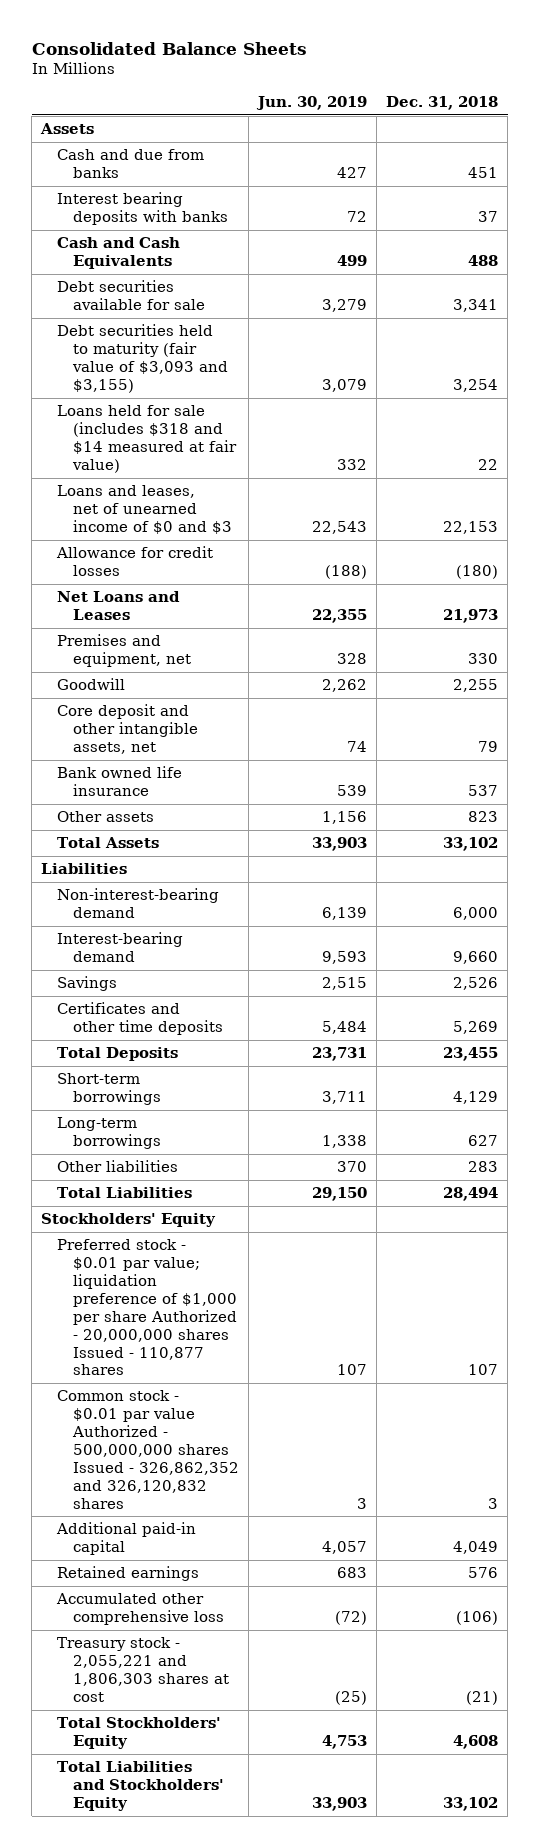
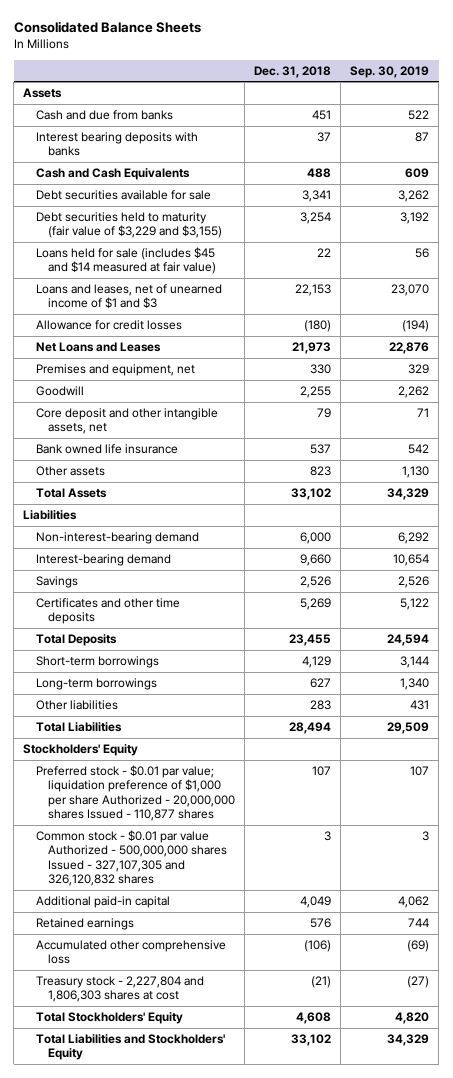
[256,95,368,110] Jun. 30, 2019 -> none
none -> [350,65,430,78] Sep. 30, 2019
[57,324,229,393] Debt securities held to maturity (fair value of $3,093 and $3,155) -> [35,211,223,239] Debt securities held to maturity (fair value of $3,229 and $3,155)
[57,405,238,473] Loans held for sale (includes $318 and $14 measured at fair value) -> [35,246,217,275] Loans held for sale (includes $45 and $14 measured at fair value)
[57,485,233,535] Loans and leases, net of unearned income of $0 and $3 -> [35,283,222,310] Loans and leases, net of unearned income of $1 and $3
[57,1390,240,1509] Common stock - $0.01 par value Authorized - 500,000,000 shares Issued - 326,862,352 and 326,120,832 shares -> [35,829,228,887] Common stock - $0.01 par value Authorized - 500,000,000 shares Issued - 327,107,305 and 326,120,832 shares
[57,1637,230,1702] Treasury stock - 2,055,221 and 1,806,303 shares at cost -> [35,975,204,1003] Treasury stock - 2,227,804 and 1,806,303 shares at cost

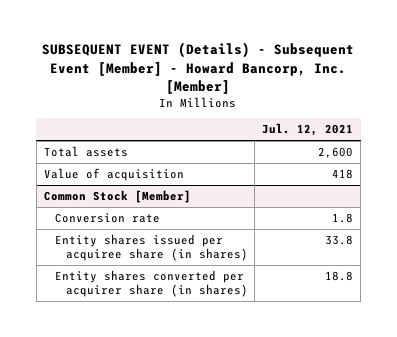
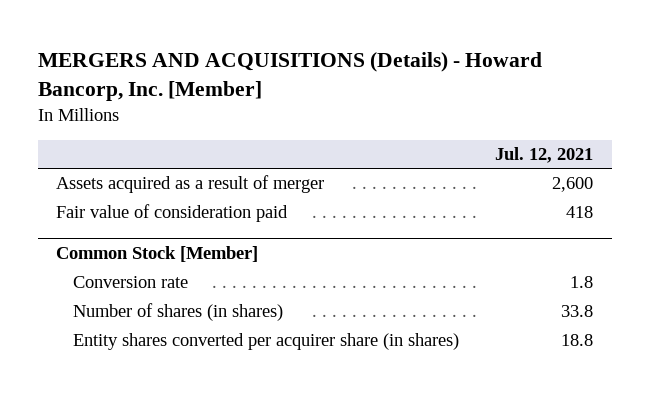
[42,42,355,94] SUBSEQUENT EVENT (Details) - Subsequent Event [Member] - Howard Bancorp, Inc. [Member] -> [38,52,543,101] MERGERS AND ACQUISITIONS (Details) - Howard Bancorp, Inc. [Member]
[43,146,128,158] Total assets -> [56,175,325,194] Assets acquired as a result of merger
[43,168,184,182] Value of acquisition -> [56,204,289,223] Fair value of consideration paid
[54,234,248,262] Entity shares issued per acquiree share (in shares) -> [73,303,284,322] Number of shares (in shares)

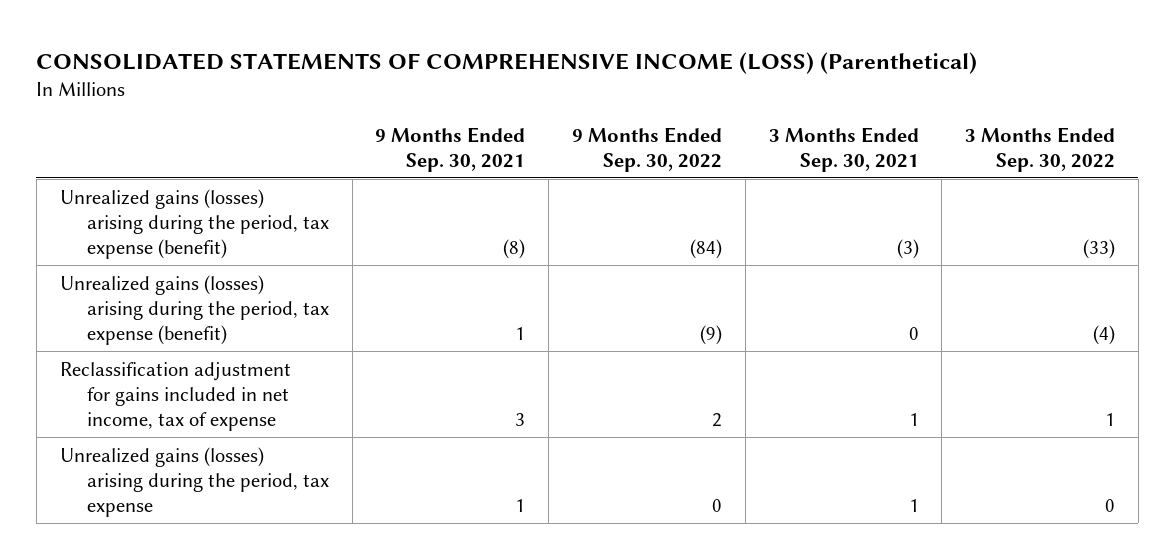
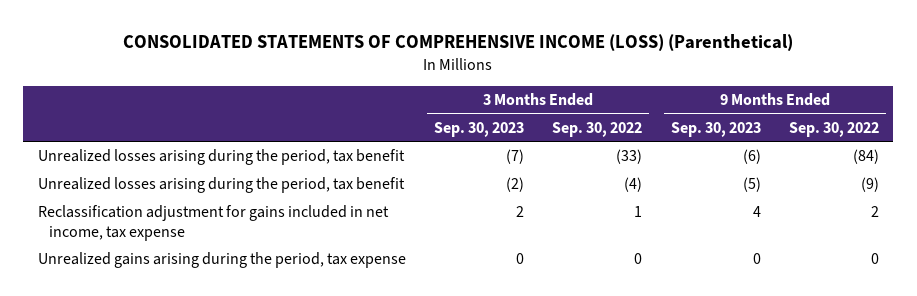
[375,126,526,172] 9 Months Ended Sep. 30, 2021 -> none
[768,126,919,172] 3 Months Ended Sep. 30, 2021 -> none
none -> [434,121,525,137] Sep. 30, 2023
none -> [670,121,761,137] Sep. 30, 2023
[59,188,329,260] Unrealized gains (losses) arising during the period, tax expense (benefit) -> [37,149,405,166] Unrealized losses arising during the period, tax benefit
[59,274,329,346] Unrealized gains (losses) arising during the period, tax expense (benefit) -> [37,177,405,194] Unrealized losses arising during the period, tax benefit
[59,361,291,432] Reclassification adjustment for gains included in net income, tax of expense -> [37,205,389,241] Reclassification adjustment for gains included in net income, tax expense
[59,446,329,518] Unrealized gains (losses) arising during the period, tax expense -> [37,252,406,269] Unrealized gains arising during the period, tax expense

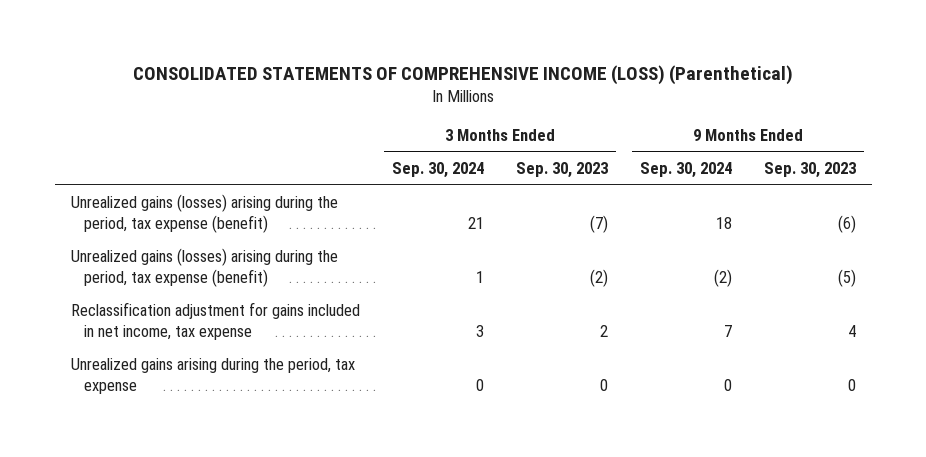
[552,121,643,137] Sep. 30, 2022 -> none
[789,121,880,137] Sep. 30, 2022 -> none
none -> [391,162,484,179] Sep. 30, 2024
none -> [639,162,732,179] Sep. 30, 2024
[37,149,405,166] Unrealized losses arising during the period, tax benefit -> [70,194,338,234] Unrealized gains (losses) arising during the period, tax expense (benefit)
[37,177,405,194] Unrealized losses arising during the period, tax benefit -> [70,248,338,288] Unrealized gains (losses) arising during the period, tax expense (benefit)

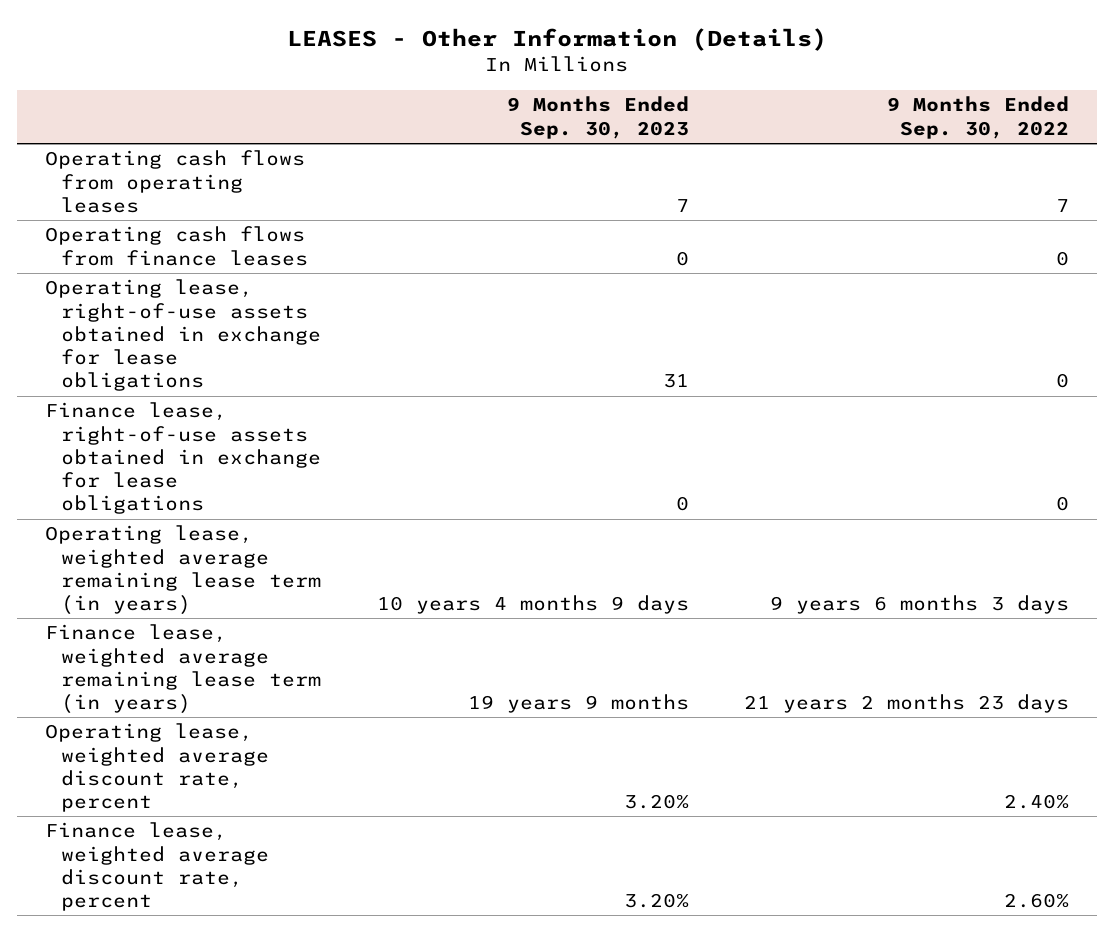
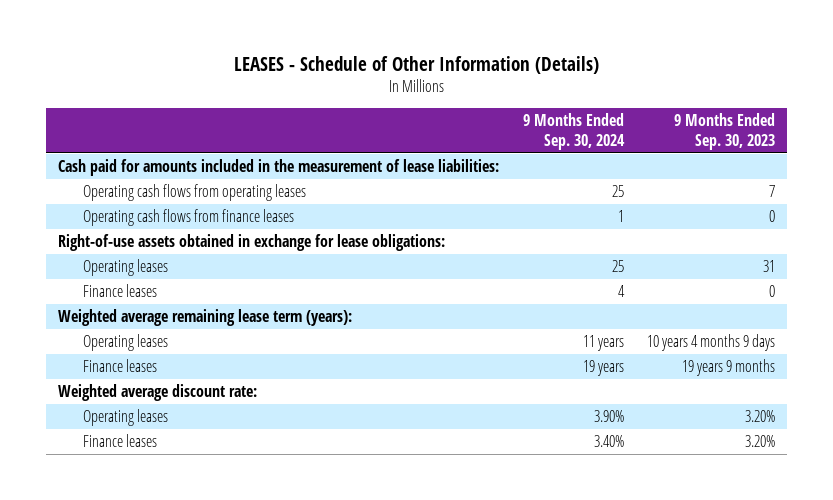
[287,28,828,52] LEASES - Other Information (Details) -> [233,55,599,74] LEASES - Schedule of Other Information (Details)
[887,96,1070,139] 9 Months Ended Sep. 30, 2022 -> none
none -> [522,113,625,150] 9 Months Ended Sep. 30, 2024
none -> [57,159,499,177] Cash paid for amounts included in the measurement of lease liabilities:
none -> [57,234,445,252] Right-of-use assets obtained in exchange for lease obligations:
[45,279,321,392] Operating lease, right-of-use assets obtained in exchange for lease obligations -> [82,259,168,277] Operating leases
[45,402,321,515] Finance lease, right-of-use assets obtained in exchange for lease obligations -> [82,284,157,298] Finance leases
none -> [57,309,352,327] Weighted average remaining lease term (years):
[45,525,321,616] Operating lease, weighted average remaining lease term (in years) -> [82,334,168,352] Operating leases
[45,624,321,715] Finance lease, weighted average remaining lease term (in years) -> [82,359,157,373] Finance leases
none -> [57,384,257,402] Weighted average discount rate:
[45,723,269,813] Operating lease, weighted average discount rate, percent -> [82,409,168,427] Operating leases
[45,822,269,912] Finance lease, weighted average discount rate, percent -> [82,434,157,448] Finance leases

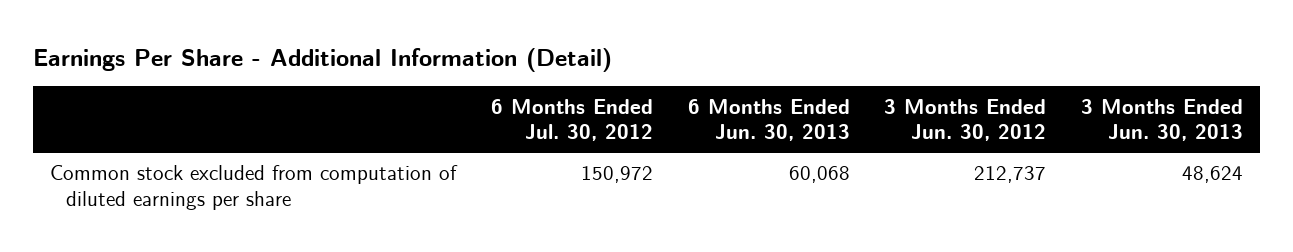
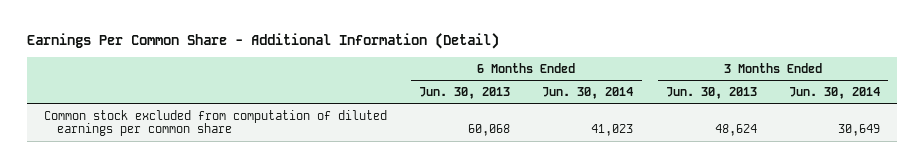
[33,47,613,72] Earnings Per Share - Additional Information (Detail) -> [27,33,500,50] Earnings Per Common Share - Additional Information (Detail)
[491,98,654,142] 6 Months Ended Jul. 30, 2012 -> none
[884,98,1047,142] 3 Months Ended Jun. 30, 2012 -> none
none -> [542,86,634,99] Jun. 30, 2014
none -> [789,86,881,99] Jun. 30, 2014
[50,165,459,210] Common stock excluded from computation of diluted earnings per share -> [43,109,387,137] Common stock excluded from computation of diluted earnings per common share

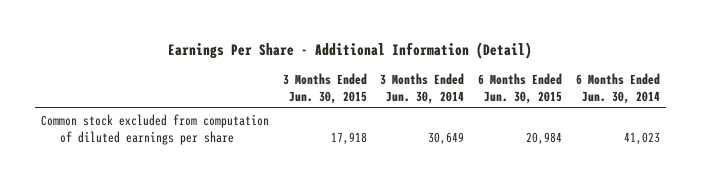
[27,33,500,50] Earnings Per Common Share - Additional Information (Detail) -> [168,41,533,59] Earnings Per Share - Additional Information (Detail)
[418,86,510,99] Jun. 30, 2013 -> none
[665,86,757,99] Jun. 30, 2013 -> none
none -> [282,73,367,104] 3 Months Ended Jun. 30, 2015
none -> [478,73,563,104] 6 Months Ended Jun. 30, 2015
[43,109,387,137] Common stock excluded from computation of diluted earnings per common share -> [41,114,270,145] Common stock excluded from computation of diluted earnings per share

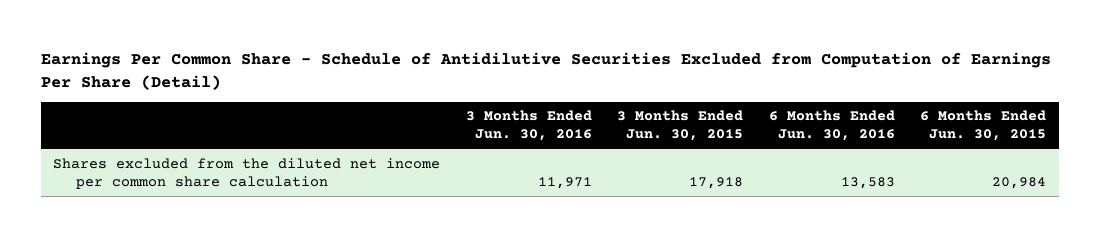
[168,41,533,59] Earnings Per Share - Additional Information (Detail) -> [40,51,1051,90] Earnings Per Common Share - Schedule of Antidilutive Securities Excluded from Computation of Earnings Per Share (Detail)
[380,73,465,104] 3 Months Ended Jun. 30, 2014 -> none
[575,73,660,104] 6 Months Ended Jun. 30, 2014 -> none
none -> [465,110,592,142] 3 Months Ended Jun. 30, 2016
none -> [768,110,895,142] 6 Months Ended Jun. 30, 2016
[41,114,270,145] Common stock excluded from computation of diluted earnings per share -> [53,157,441,189] Shares excluded from the diluted net income per common share calculation

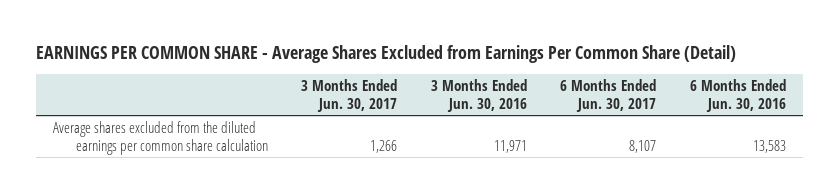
[40,51,1051,90] Earnings Per Common Share - Schedule of Antidilutive Securities Excluded from Computation of Earnings Per Share (Detail) -> [35,45,736,64] EARNINGS PER COMMON SHARE - Average Shares Excluded from Earnings Per Common Share (Detail)
[617,110,744,142] 3 Months Ended Jun. 30, 2015 -> none
[920,110,1047,142] 6 Months Ended Jun. 30, 2015 -> none
none -> [301,79,398,112] 3 Months Ended Jun. 30, 2017
none -> [560,79,657,112] 6 Months Ended Jun. 30, 2017
[53,157,441,189] Shares excluded from the diluted net income per common share calculation -> [52,121,268,155] Average shares excluded from the diluted earnings per common share calculation

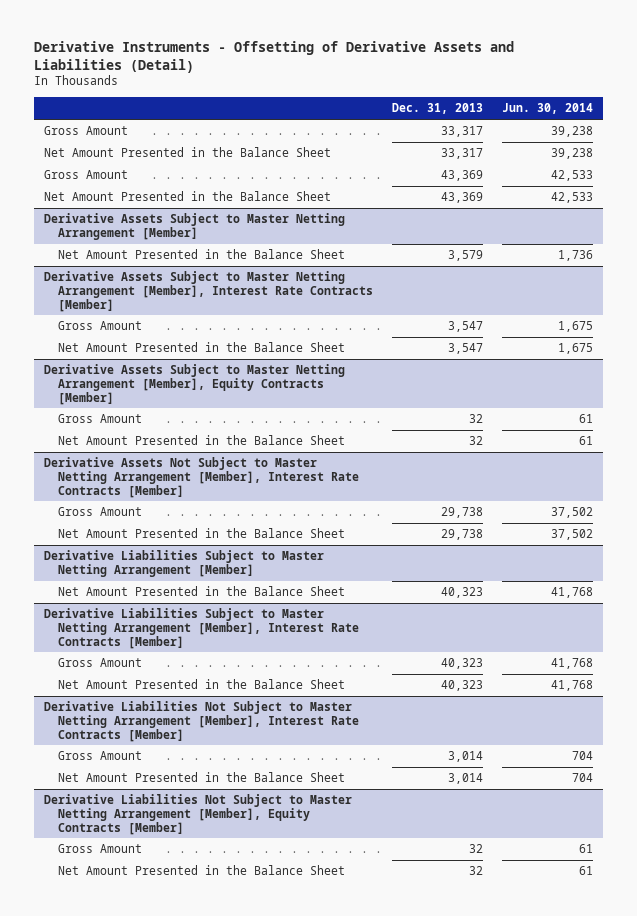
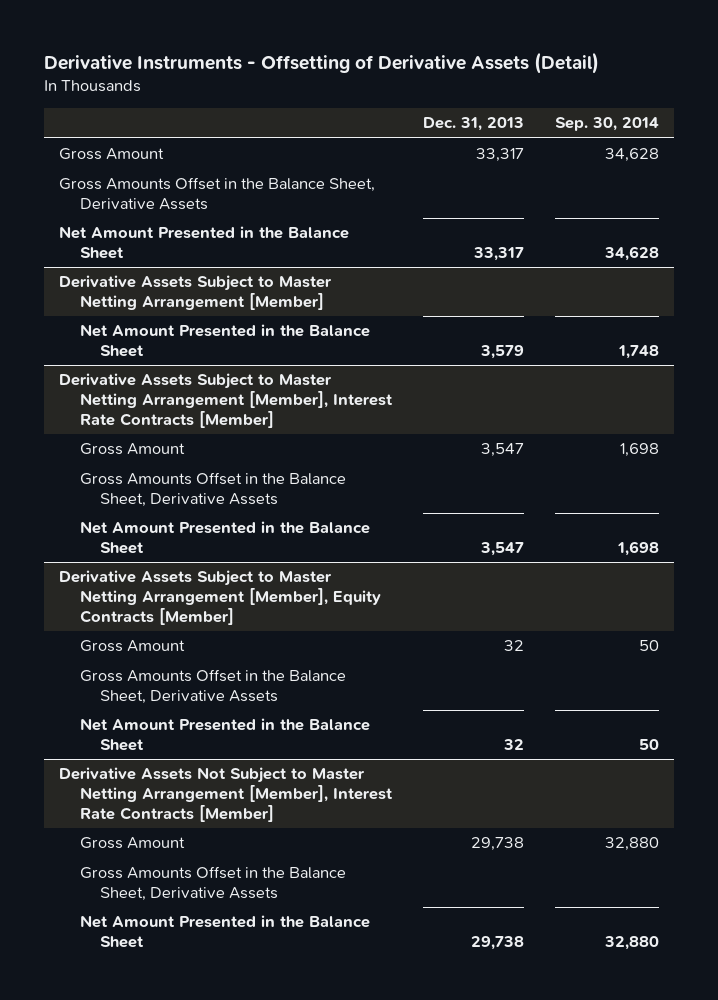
[33,40,514,73] Derivative Instruments - Offsetting of Derivative Assets and Liabilities (Detail) -> [43,52,599,75] Derivative Instruments - Offsetting of Derivative Assets (Detail)
[502,103,594,115] Jun. 30, 2014 -> none
none -> [554,117,659,132] Sep. 30, 2014
none -> [59,177,376,211] Gross Amounts Offset in the Balance Sheet, Derivative Assets
[43,170,128,180] Gross Amount -> none
[43,191,331,202] Net Amount Presented in the Balance Sheet -> none
none -> [79,472,346,508] Gross Amounts Offset in the Balance Sheet, Derivative Assets
none -> [79,669,346,705] Gross Amounts Offset in the Balance Sheet, Derivative Assets
none -> [79,866,346,902] Gross Amounts Offset in the Balance Sheet, Derivative Assets
[43,550,324,577] Derivative Liabilities Subject to Master Netting Arrangement [Member] -> none
[57,586,345,597] Net Amount Presented in the Balance Sheet -> none
[43,608,359,649] Derivative Liabilities Subject to Master Netting Arrangement [Member], Interest Rate Contracts [Member] -> none
[57,658,142,668] Gross Amount -> none
[57,679,345,690] Net Amount Presented in the Balance Sheet -> none
[43,701,359,742] Derivative Liabilities Not Subject to Master Netting Arrangement [Member], Interest Rate Contracts [Member] -> none
[57,751,142,761] Gross Amount -> none
[57,772,345,783] Net Amount Presented in the Balance Sheet -> none
[43,794,352,835] Derivative Liabilities Not Subject to Master Netting Arrangement [Member], Equity Contracts [Member] -> none
[57,844,142,854] Gross Amount -> none
[57,865,345,876] Net Amount Presented in the Balance Sheet -> none

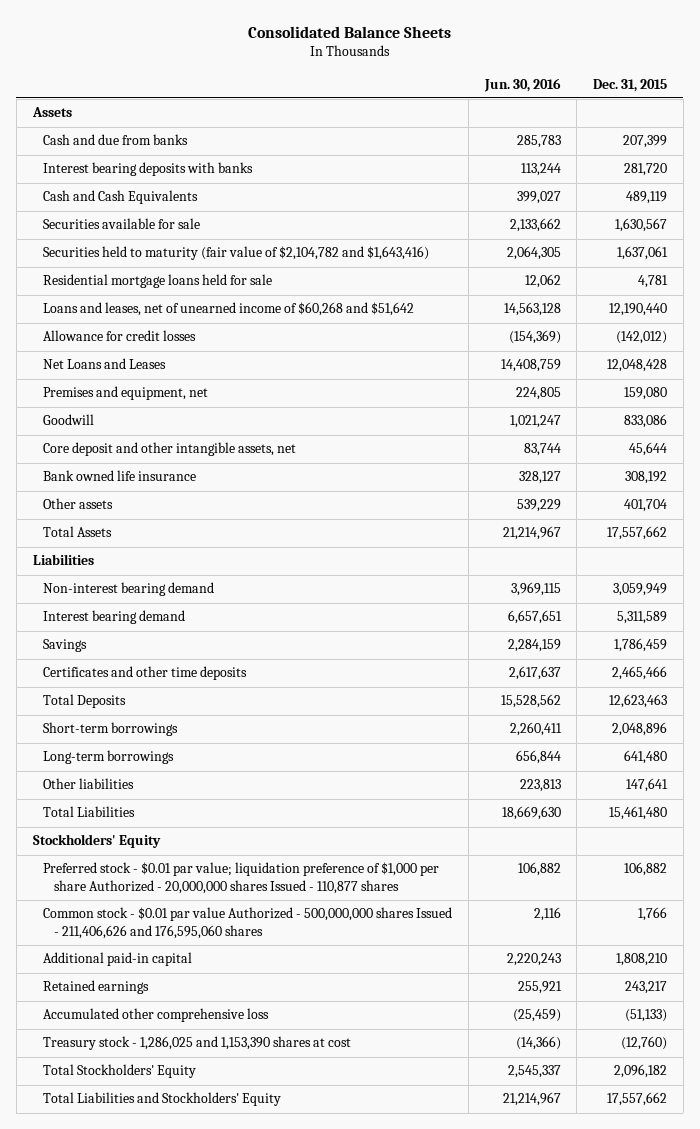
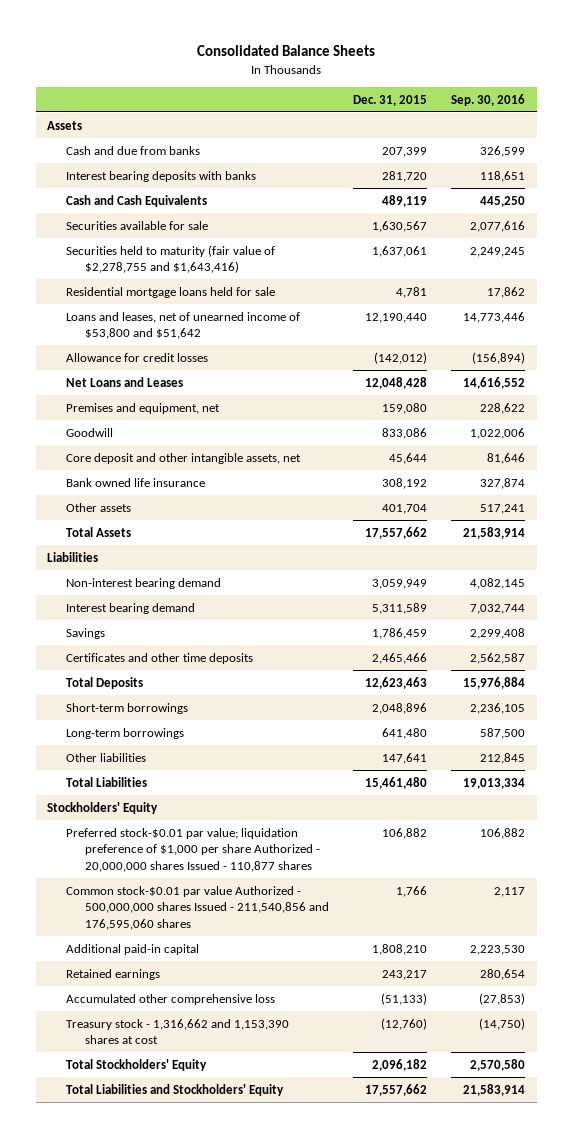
[483,77,561,92] Jun. 30, 2016 -> none
none -> [450,93,525,106] Sep. 30, 2016
[43,246,430,261] Securities held to maturity (fair value of $2,104,782 and $1,643,416) -> [66,244,276,274] Securities held to maturity (fair value of $2,278,755 and $1,643,416)
[43,302,415,317] Loans and leases, net of unearned income of $60,268 and $51,642 -> [66,311,301,340] Loans and leases, net of unearned income of $53,800 and $51,642
[43,862,440,894] Preferred stock - $0.01 par value; liquidation preference of $1,000 per share Authorized - 20,000,000 shares Issued - 110,877 shares -> [66,827,321,872] Preferred stock-$0.01 par value; liquidation preference of $1,000 per share Authorized - 20,000,000 shares Issued - 110,877 shares
[43,907,453,939] Common stock - $0.01 par value Authorized - 500,000,000 shares Issued - 211,406,626 and 176,595,060 shares -> [66,885,330,930] Common stock-$0.01 par value Authorized - 500,000,000 shares Issued - 211,540,856 and 176,595,060 shares
[43,1036,352,1051] Treasury stock - 1,286,025 and 1,153,390 shares at cost -> [66,1018,290,1045] Treasury stock - 1,316,662 and 1,153,390 shares at cost

